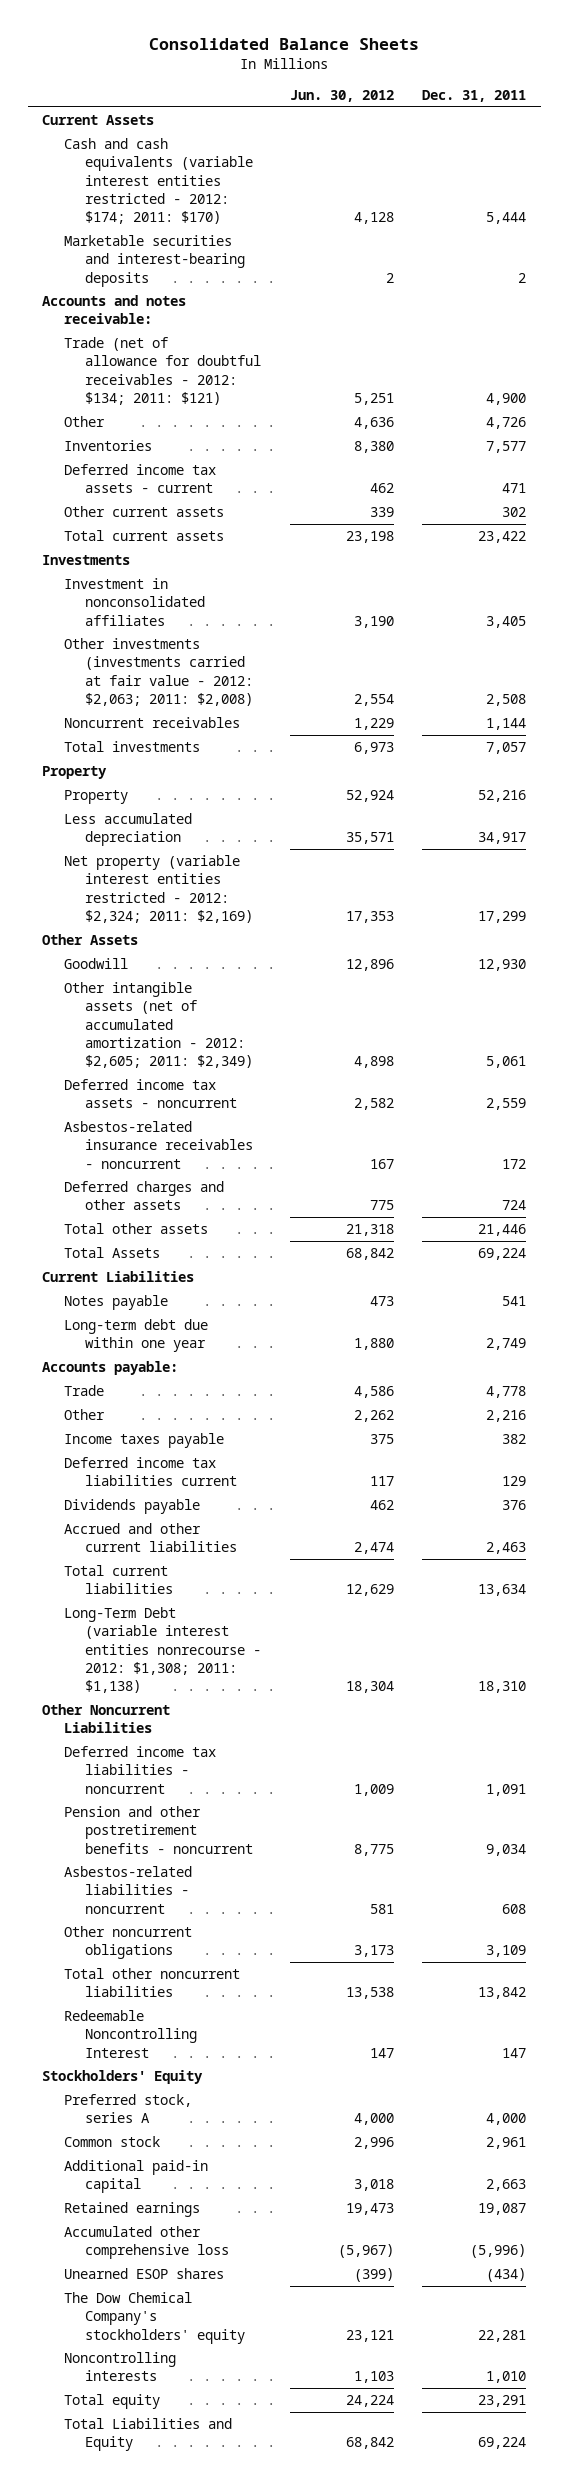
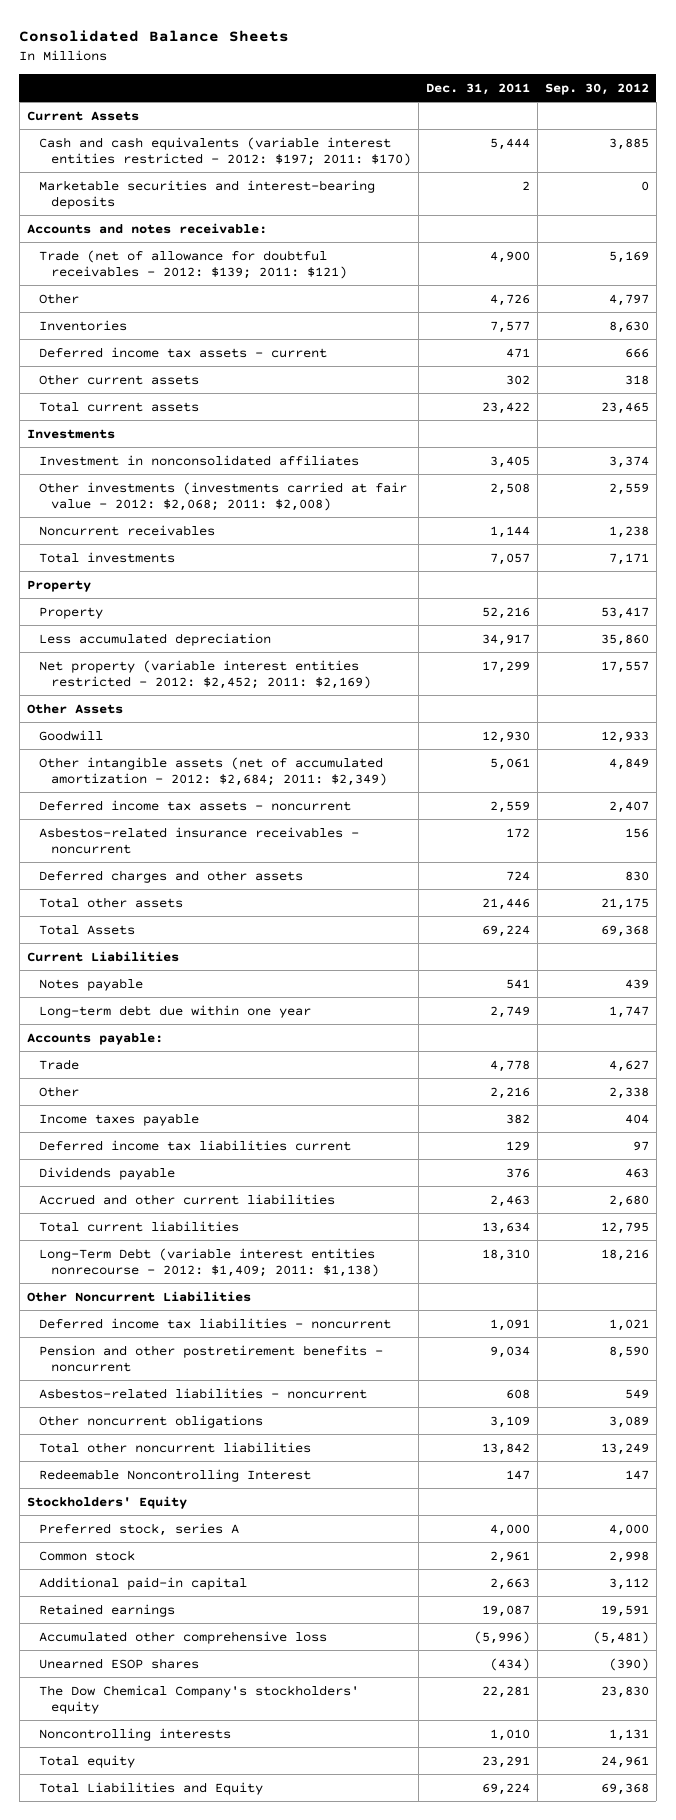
[289,90,394,103] Jun. 30, 2012 -> none
none -> [544,82,649,95] Sep. 30, 2012
[63,137,254,225] Cash and cash equivalents (variable interest entities restricted - 2012: $174; 2011: $170) -> [39,136,412,166] Cash and cash equivalents (variable interest entities restricted - 2012: $197; 2011: $170)
[63,336,262,405] Trade (net of allowance for doubtful receivables - 2012: $134; 2011: $121) -> [39,249,348,279] Trade (net of allowance for doubtful receivables - 2012: $139; 2011: $121)
[63,637,254,706] Other investments (investments carried at fair value - 2012: $2,063; 2011: $2,008) -> [39,481,408,511] Other investments (investments carried at fair value - 2012: $2,068; 2011: $2,008)
[63,854,254,923] Net property (variable interest entities restricted - 2012: $2,324; 2011: $2,169) -> [39,659,372,689] Net property (variable interest entities restricted - 2012: $2,452; 2011: $2,169)
[63,981,254,1069] Other intangible assets (net of accumulated amortization - 2012: $2,605; 2011: $2,349) -> [39,756,388,786] Other intangible assets (net of accumulated amortization - 2012: $2,684; 2011: $2,349)
[63,1606,262,1694] Long-Term Debt (variable interest entities nonrecourse - 2012: $1,308; 2011: $1,138) -> [39,1247,380,1277] Long-Term Debt (variable interest entities nonrecourse - 2012: $1,409; 2011: $1,138)

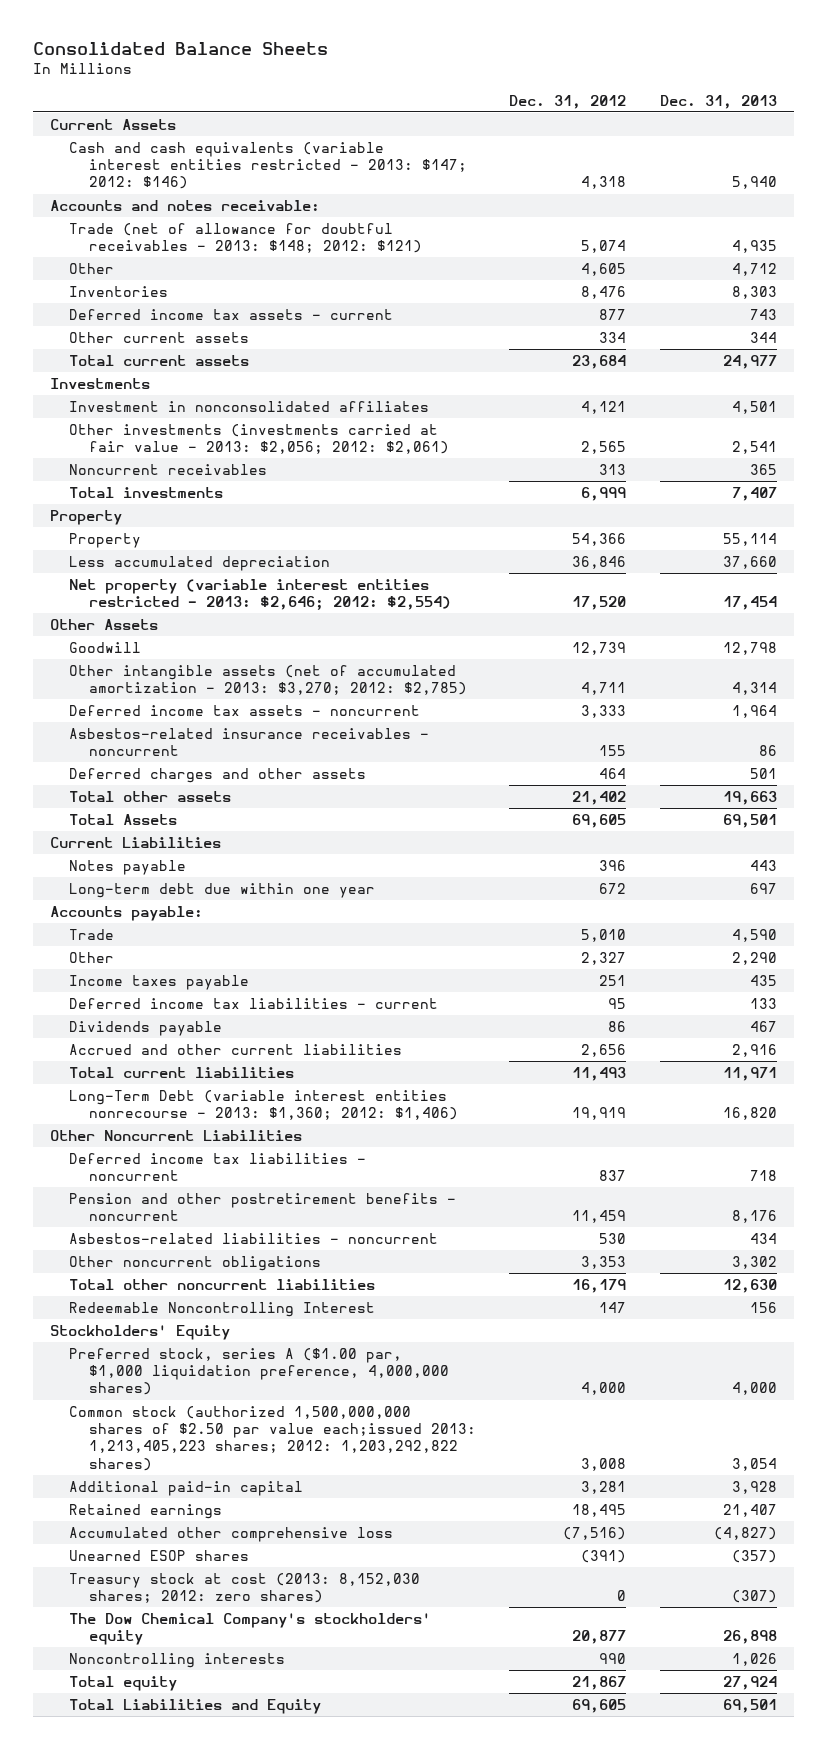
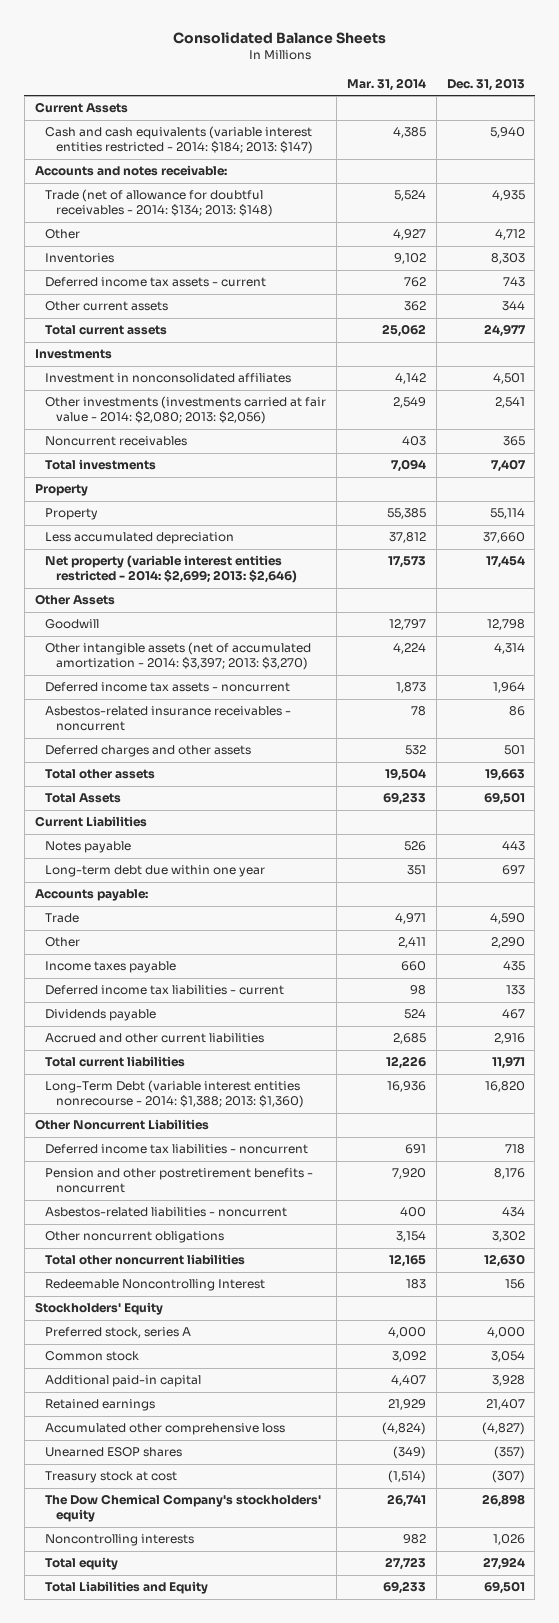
[509,94,627,109] Dec. 31, 2012 -> none
none -> [346,77,426,91] Mar. 31, 2014
[69,141,467,190] Cash and cash equivalents (variable interest entities restricted - 2013: $147; 2012: $146) -> [45,126,313,155] Cash and cash equivalents (variable interest entities restricted - 2014: $184; 2013: $147)
[69,222,422,254] Trade (net of allowance for doubtful receivables - 2013: $148; 2012: $121) -> [45,189,273,218] Trade (net of allowance for doubtful receivables - 2014: $134; 2013: $148)
[69,423,449,455] Other investments (investments carried at fair value - 2013: $2,056; 2012: $2,061) -> [45,396,327,425] Other investments (investments carried at fair value - 2014: $2,080; 2013: $2,056)
[69,578,451,611] Net property (variable interest entities restricted - 2013: $2,646; 2012: $2,554) -> [45,555,297,584] Net property (variable interest entities restricted - 2014: $2,699; 2013: $2,646)
[69,664,467,696] Other intangible assets (net of accumulated amortization - 2013: $3,270; 2012: $2,785) -> [45,642,312,671] Other intangible assets (net of accumulated amortization - 2014: $3,397; 2013: $3,270)
[69,1089,458,1121] Long-Term Debt (variable interest entities nonrecourse - 2013: $1,360; 2012: $1,406) -> [45,1080,304,1109] Long-Term Debt (variable interest entities nonrecourse - 2014: $1,388; 2013: $1,360)
[69,1347,449,1396] Preferred stock, series A ($1.00 par, $1,000 liquidation preference, 4,000,000 shares) -> [45,1327,192,1339] Preferred stock, series A
[69,1405,476,1471] Common stock (authorized 1,500,000,000 shares of $2.50 par value each;issued 2013: 1,213,405,223 shares; 2012: 1,203,292,822 shares) -> [45,1351,140,1362] Common stock
[69,1572,421,1604] Treasury stock at cost (2013: 8,152,030 shares; 2012: zero shares) -> [45,1471,178,1484] Treasury stock at cost

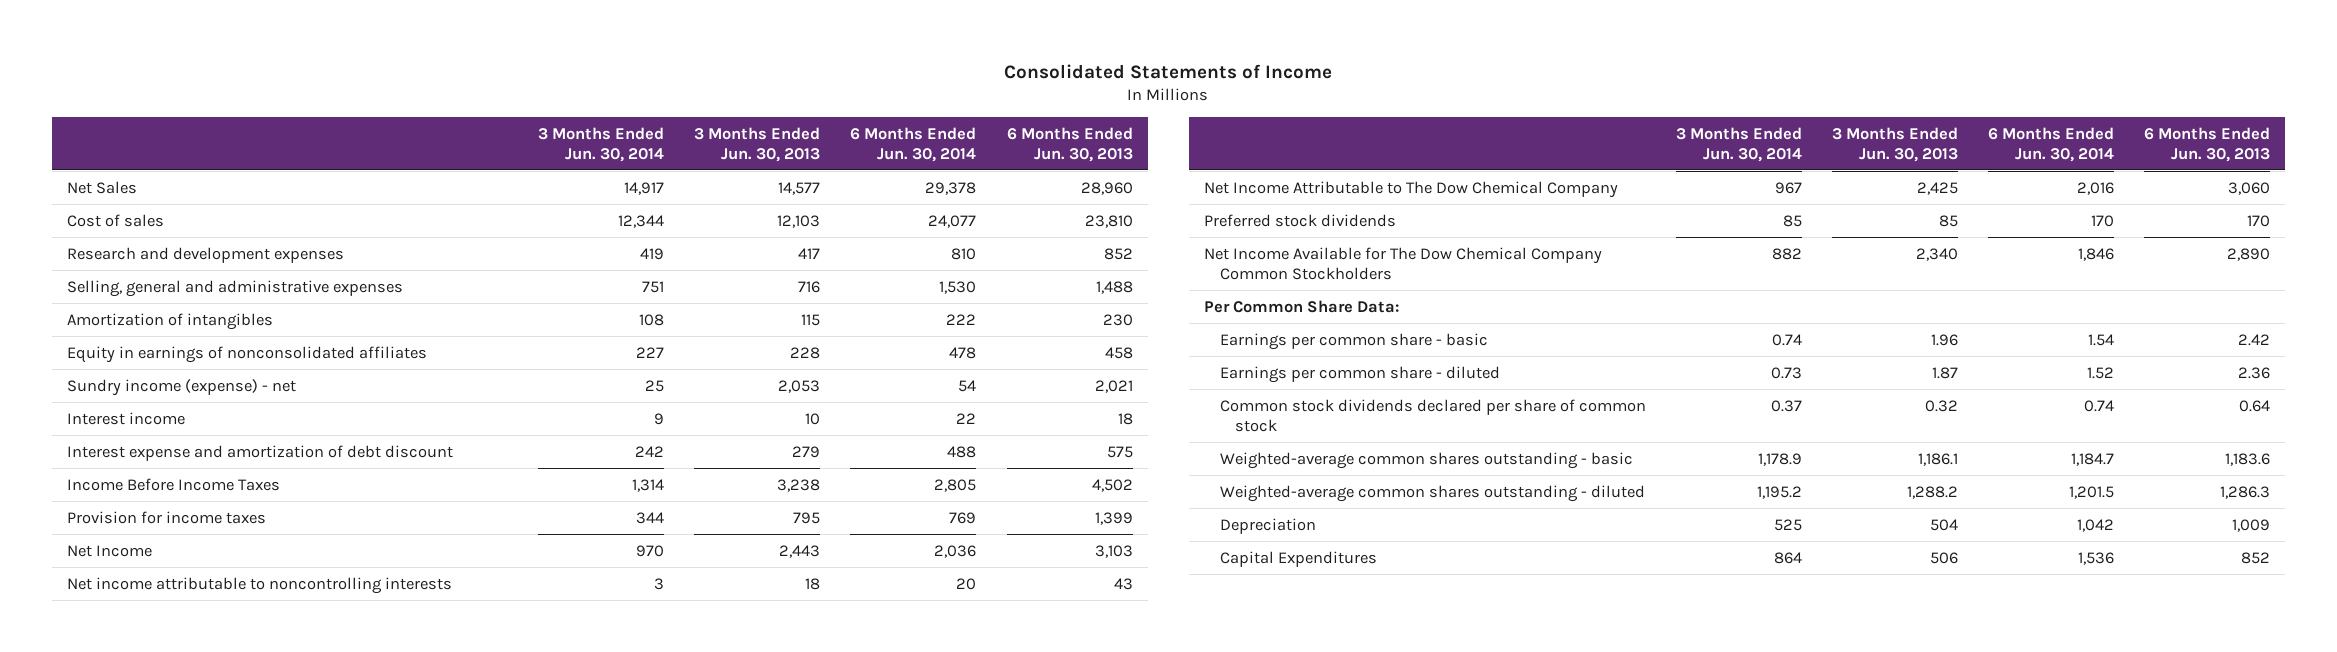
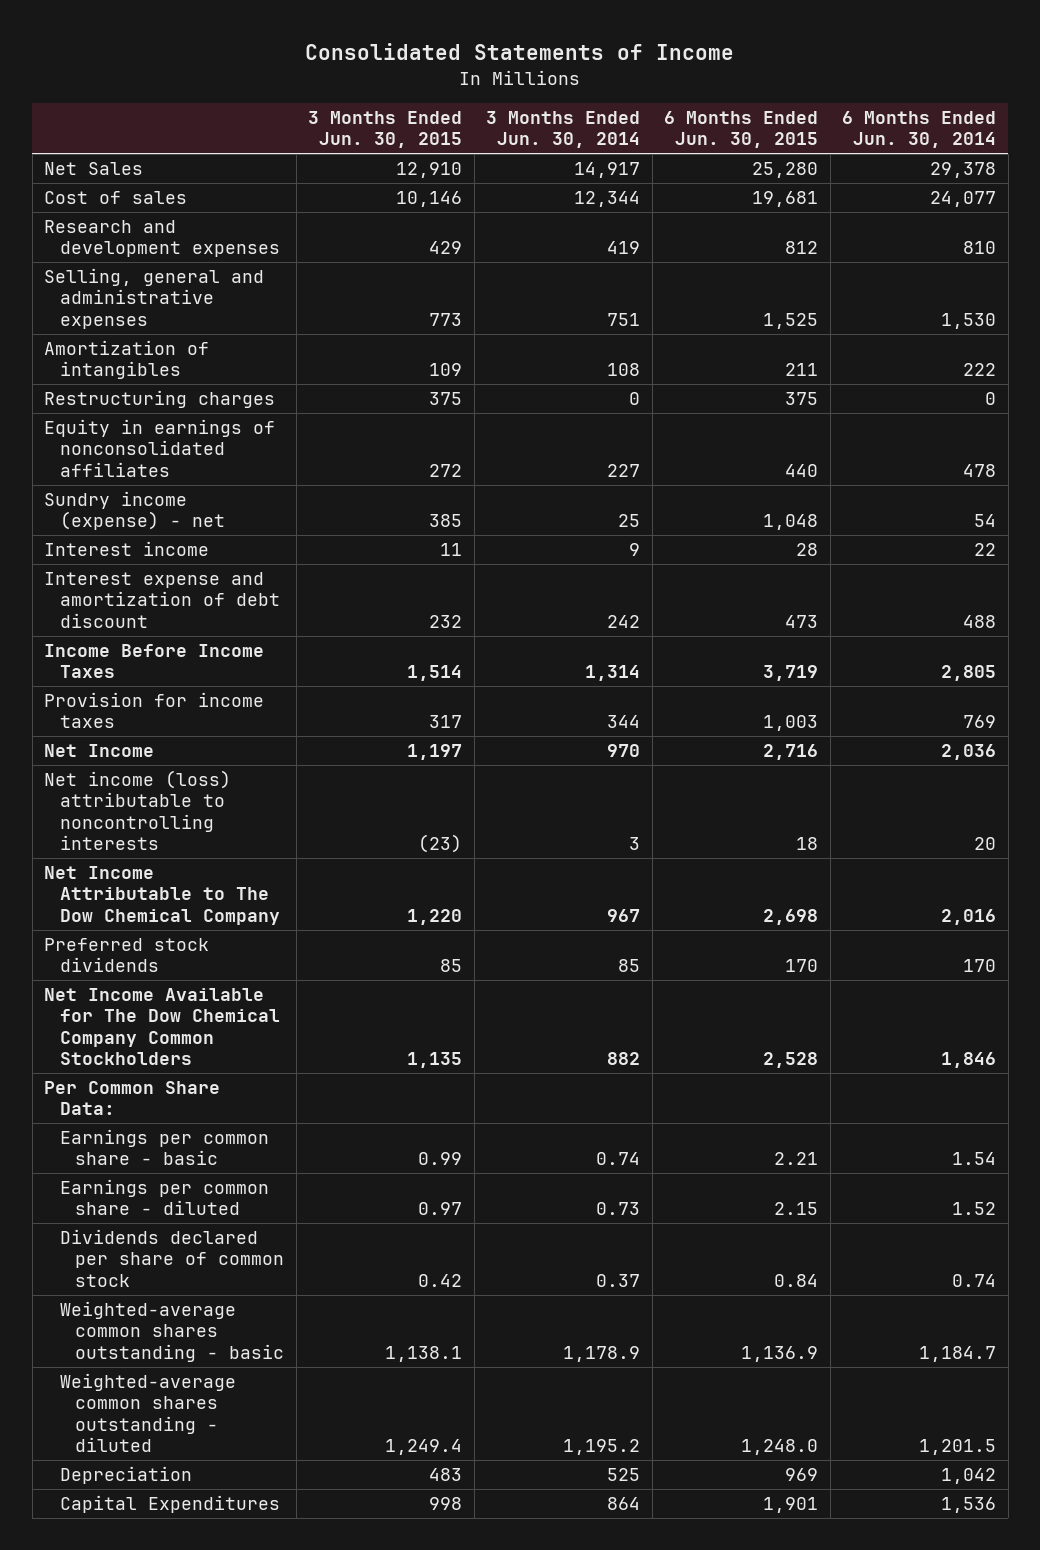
[694,126,821,162] 3 Months Ended Jun. 30, 2013 -> none
[1006,126,1133,162] 6 Months Ended Jun. 30, 2013 -> none
none -> [308,111,463,149] 3 Months Ended Jun. 30, 2015
none -> [664,111,819,149] 6 Months Ended Jun. 30, 2015
none -> [44,390,276,409] Restructuring charges
[66,576,452,594] Net income attributable to noncontrolling interests -> [44,770,232,850] Net income (loss) attributable to noncontrolling interests
[1219,398,1646,432] Common stock dividends declared per share of common stock -> [59,1229,285,1287] Dividends declared per share of common stock

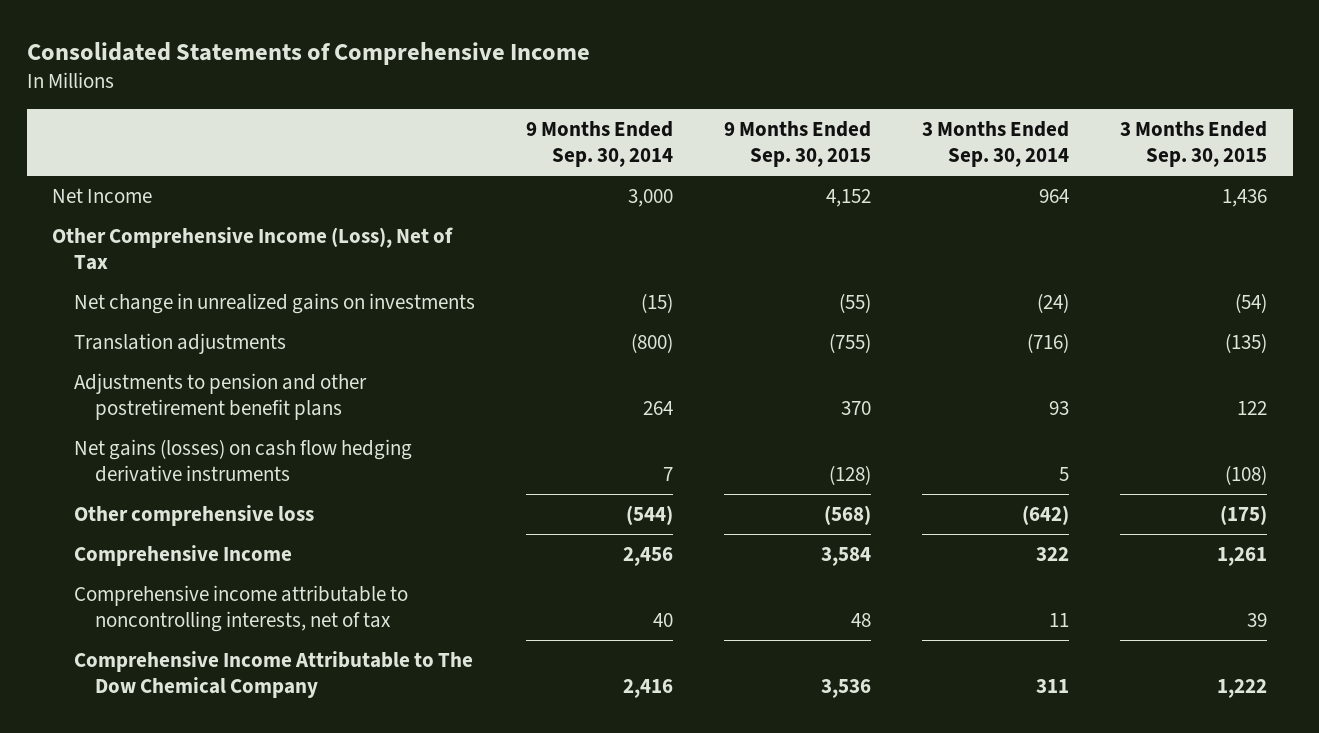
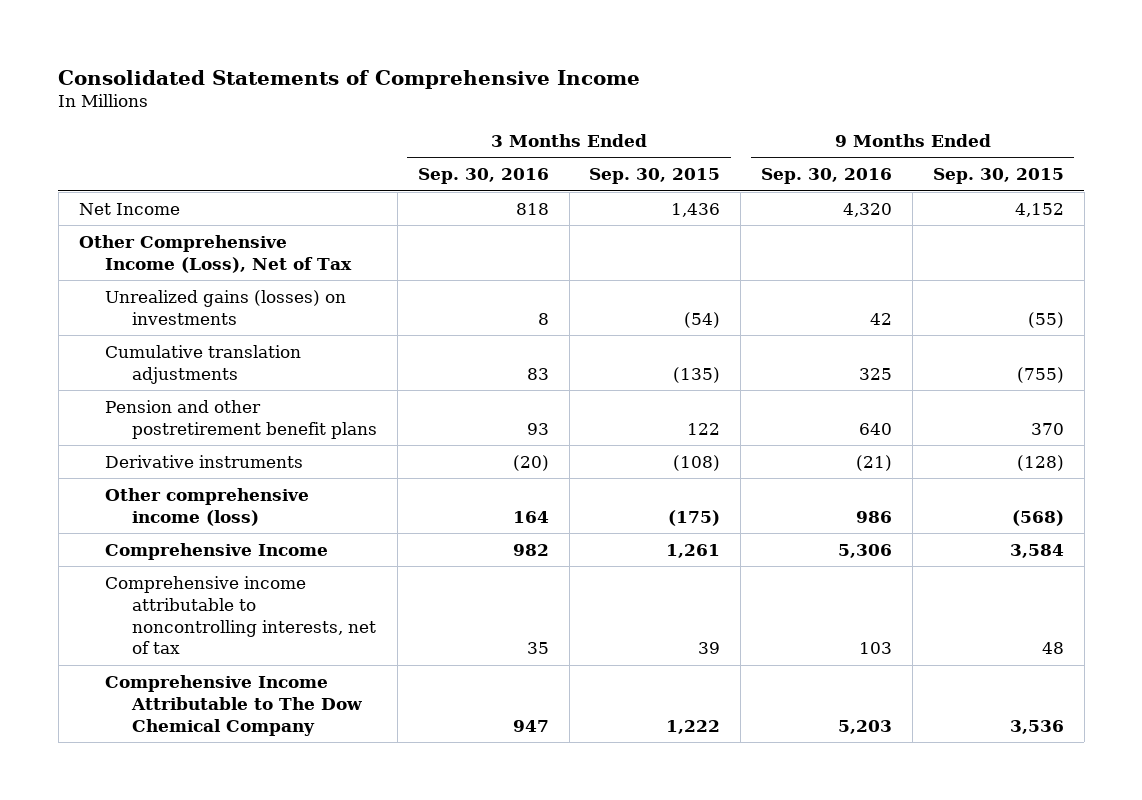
[525,121,673,168] 9 Months Ended Sep. 30, 2014 -> none
[922,121,1070,168] 3 Months Ended Sep. 30, 2014 -> none
none -> [417,168,549,185] Sep. 30, 2016
none -> [761,168,893,185] Sep. 30, 2016
[73,293,475,315] Net change in unrealized gains on investments -> [105,289,347,325] Unrealized gains (losses) on investments
[73,333,286,355] Translation adjustments -> [105,344,302,384] Cumulative translation adjustments
[73,373,367,420] Adjustments to pension and other postretirement benefit plans -> [105,399,377,439] Pension and other postretirement benefit plans
[73,439,412,482] Net gains (losses) on cash flow hedging derivative instruments -> [105,454,304,468] Derivative instruments
[73,505,314,527] Other comprehensive loss -> [105,487,310,526] Other comprehensive income (loss)

